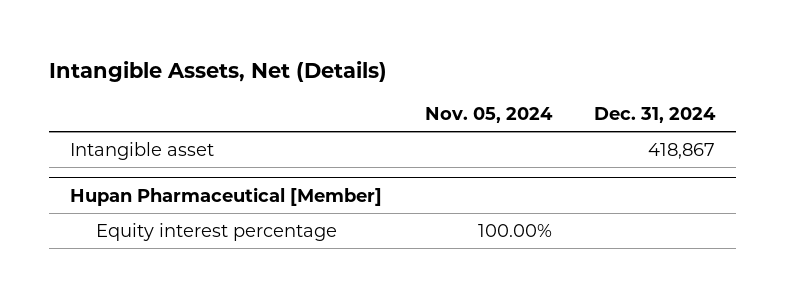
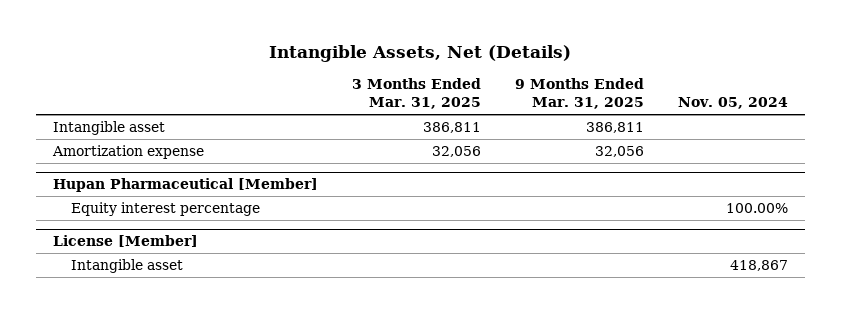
[594,106,717,123] Dec. 31, 2024 -> none
none -> [351,77,481,110] 3 Months Ended Mar. 31, 2025
none -> [514,77,644,110] 9 Months Ended Mar. 31, 2025
none -> [51,145,204,160] Amortization expense
none -> [52,235,198,248] License [Member]
none -> [71,259,184,274] Intangible asset

